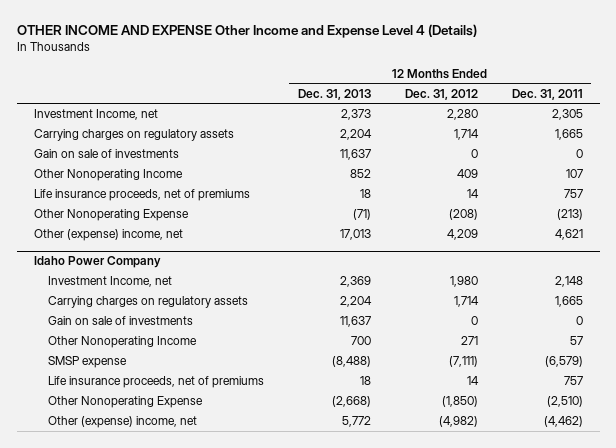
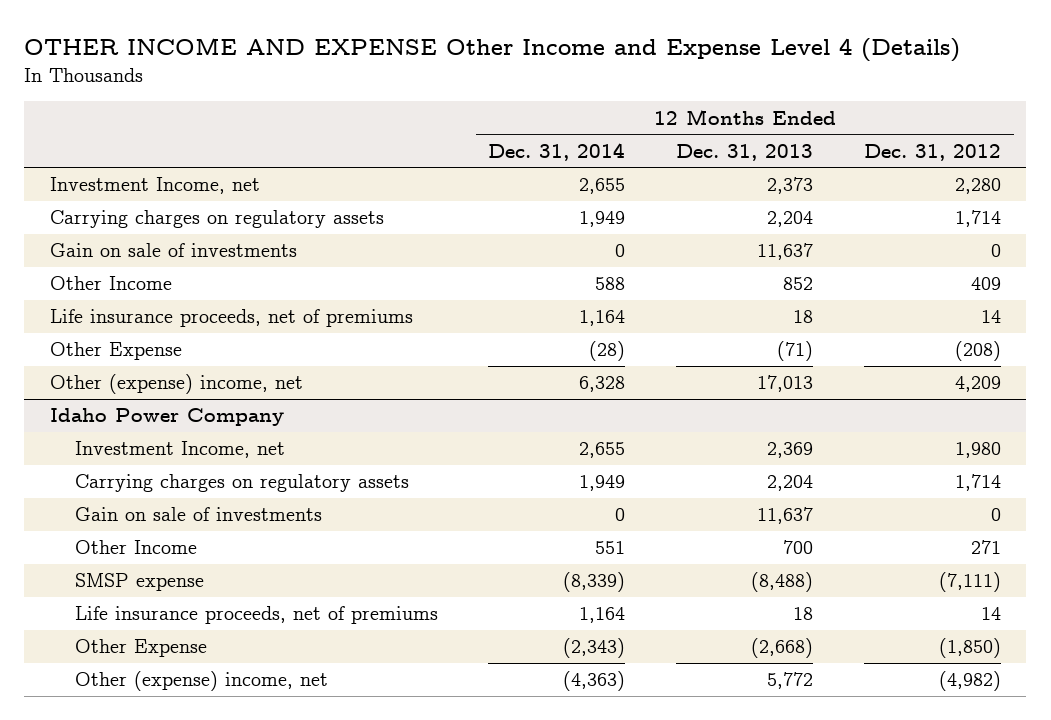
[511,88,583,100] Dec. 31, 2011 -> none
none -> [488,142,626,161] Dec. 31, 2014
[33,169,183,182] Other Nonoperating Income -> [49,276,172,291] Other Income
[33,209,189,222] Other Nonoperating Expense -> [49,342,182,361] Other Expense
[47,336,197,349] Other Nonoperating Income -> [74,540,197,555] Other Income
[47,396,203,409] Other Nonoperating Expense -> [74,639,207,658] Other Expense

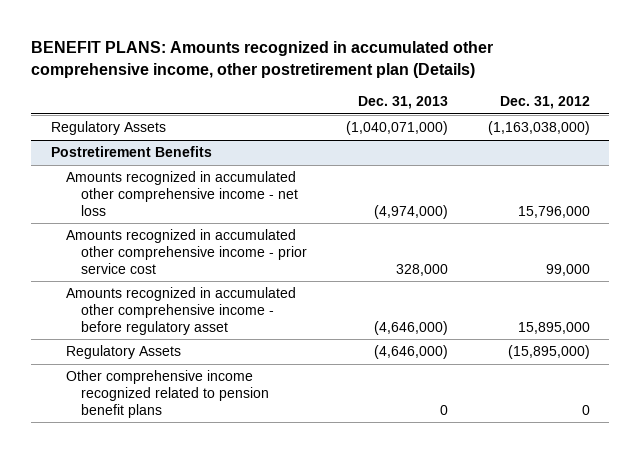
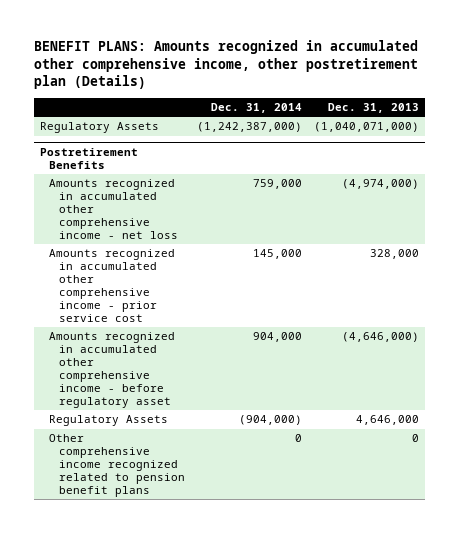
[499,96,590,110] Dec. 31, 2012 -> none
none -> [210,102,302,113] Dec. 31, 2014
[374,345,449,360] (4,646,000) -> [355,415,419,426] 4,646,000

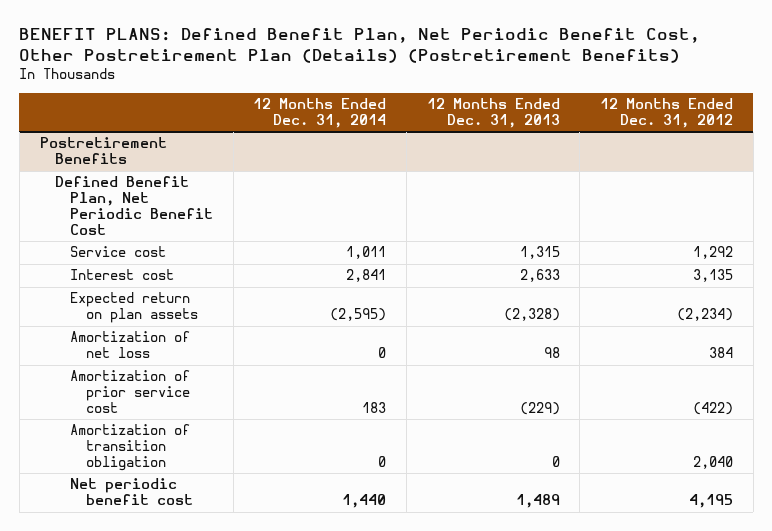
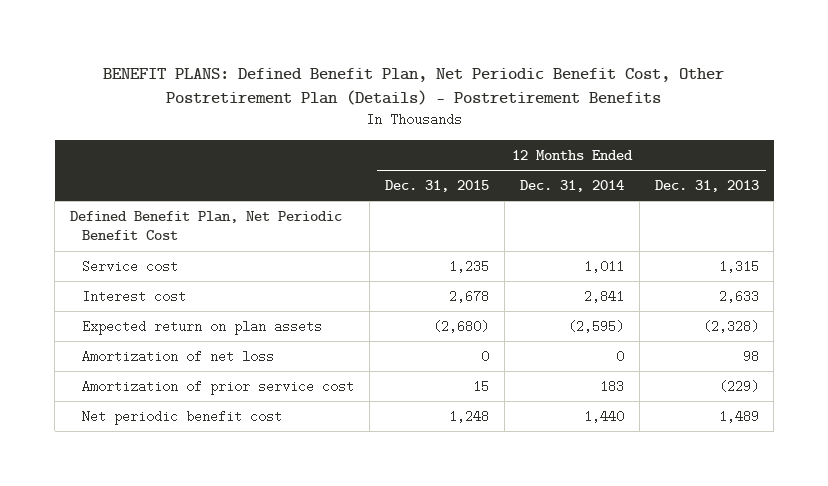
[19,28,701,64] BENEFIT PLANS: Defined Benefit Plan, Net Periodic Benefit Cost, Other Postretirement Plan (Details) (Postretirement Benefits) -> [103,67,725,106] BENEFIT PLANS: Defined Benefit Plan, Net Periodic Benefit Cost, Other Postretirement Plan (Details) - Postretirement Benefits
[599,98,733,129] 12 Months Ended Dec. 31, 2012 -> none
none -> [385,179,490,192] Dec. 31, 2015
[39,137,167,165] Postretirement Benefits -> none
[70,424,191,472] Amortization of transition obligation -> none

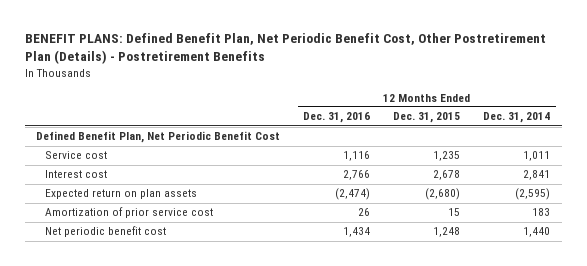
[654,179,759,192] Dec. 31, 2013 -> none
none -> [303,112,371,124] Dec. 31, 2016
[82,349,275,363] Amortization of net loss -> none

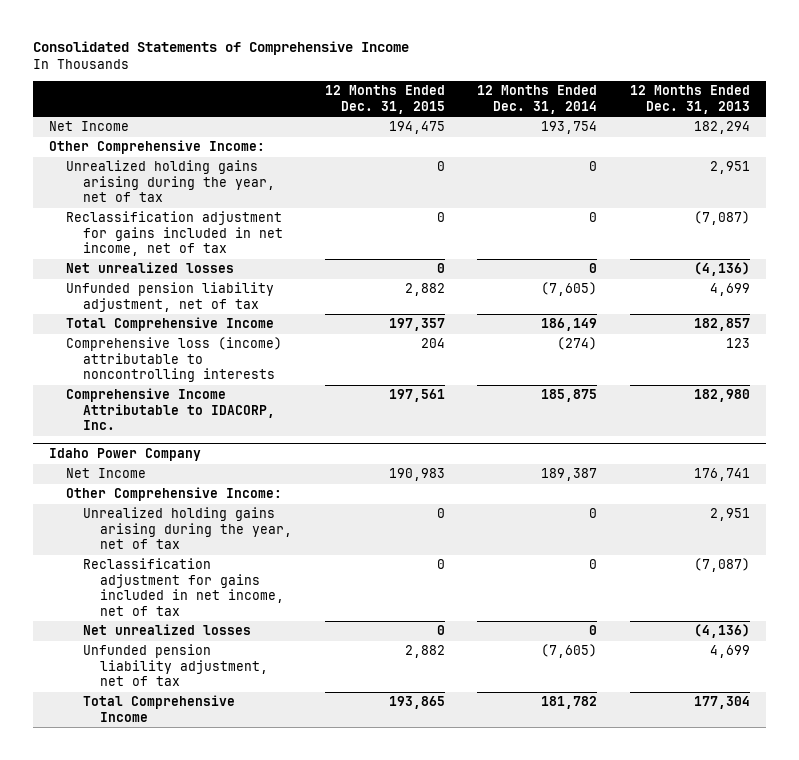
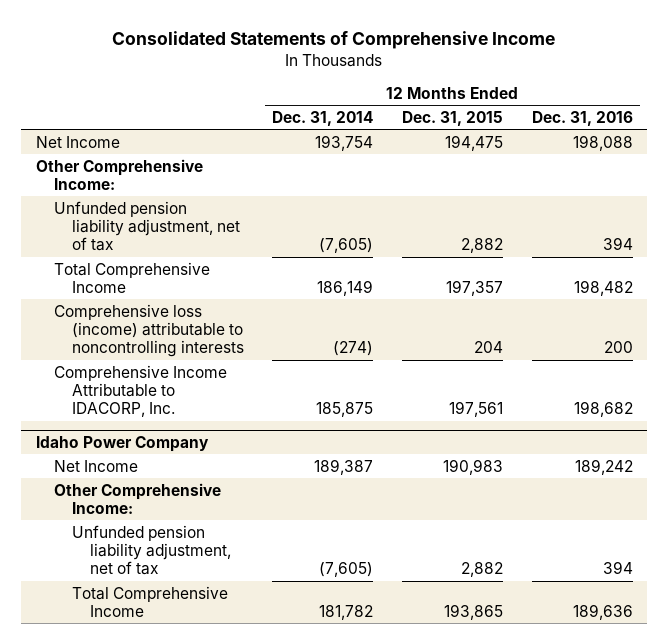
[630,85,751,114] 12 Months Ended Dec. 31, 2013 -> none
none -> [531,110,633,126] Dec. 31, 2016
[66,160,276,203] Unrealized holding gains arising during the year, net of tax -> none
[66,211,284,257] Reclassification adjustment for gains included in net income, net of tax -> none
[66,262,235,274] Net unrealized losses -> none
[83,507,293,550] Unrealized holding gains arising during the year, net of tax -> none
[83,558,285,616] Reclassification adjustment for gains included in net income, net of tax -> none
[83,624,252,636] Net unrealized losses -> none

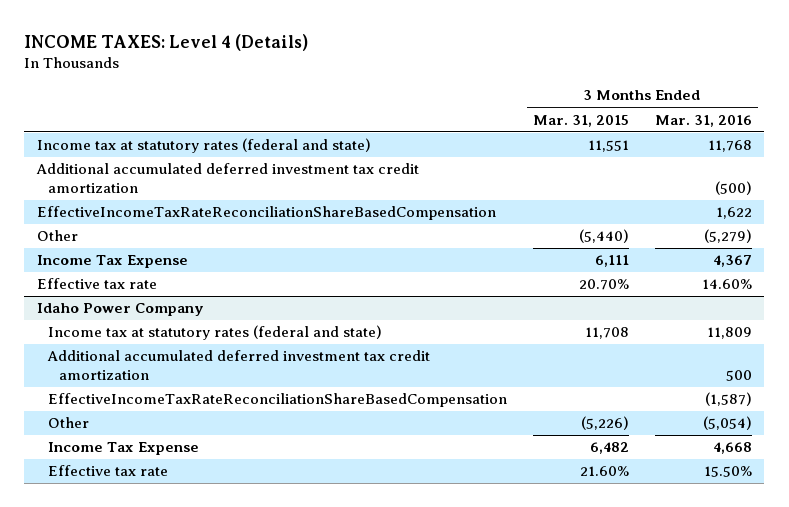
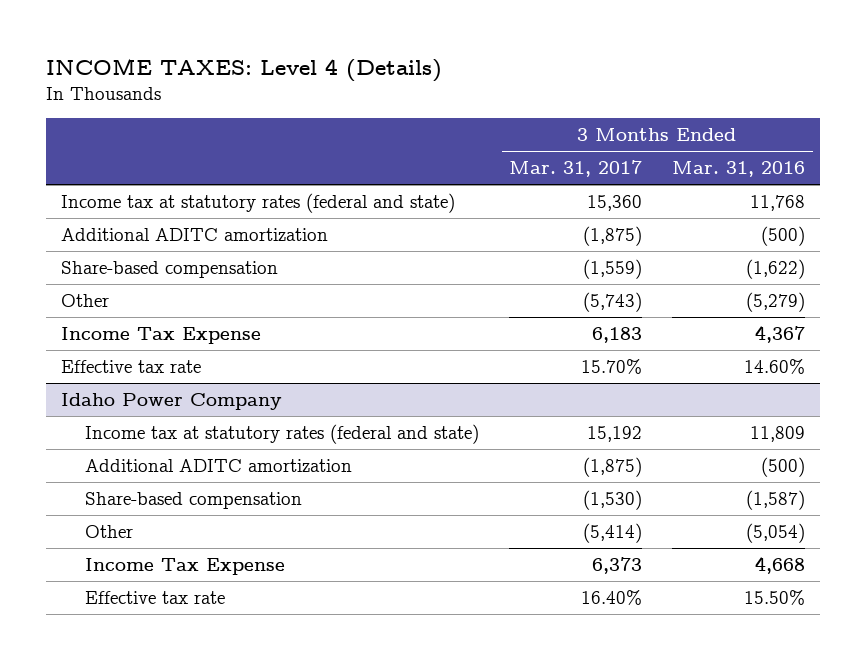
[532,114,629,127] Mar. 31, 2015 -> none
none -> [509,160,643,178] Mar. 31, 2017
[37,206,497,221] EffectiveIncomeTaxRateReconciliationShareBasedCompensation -> none
[36,163,420,193] Additional accumulated deferred investment tax credit amortization -> [60,227,328,241] Additional ADITC amortization
none -> [60,260,278,278] Share-based compensation
[47,350,431,380] Additional accumulated deferred investment tax credit amortization -> [85,458,353,472] Additional ADITC amortization
[725,369,752,381] 500 -> [761,456,806,477] (500)
[48,393,508,408] EffectiveIncomeTaxRateReconciliationShareBasedCompensation -> [85,491,303,509] Share-based compensation

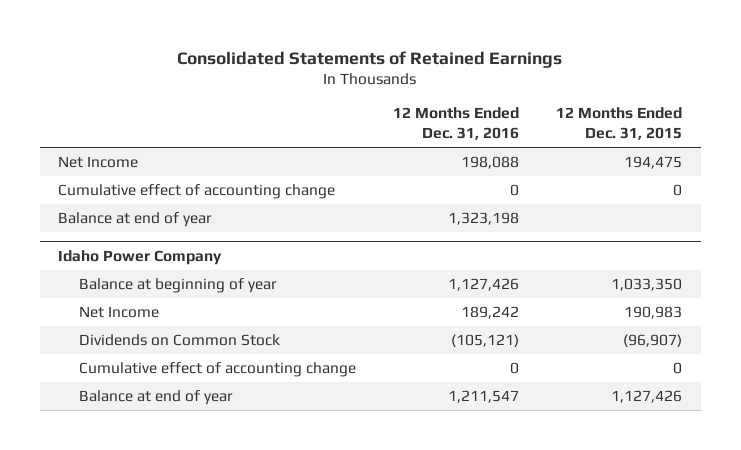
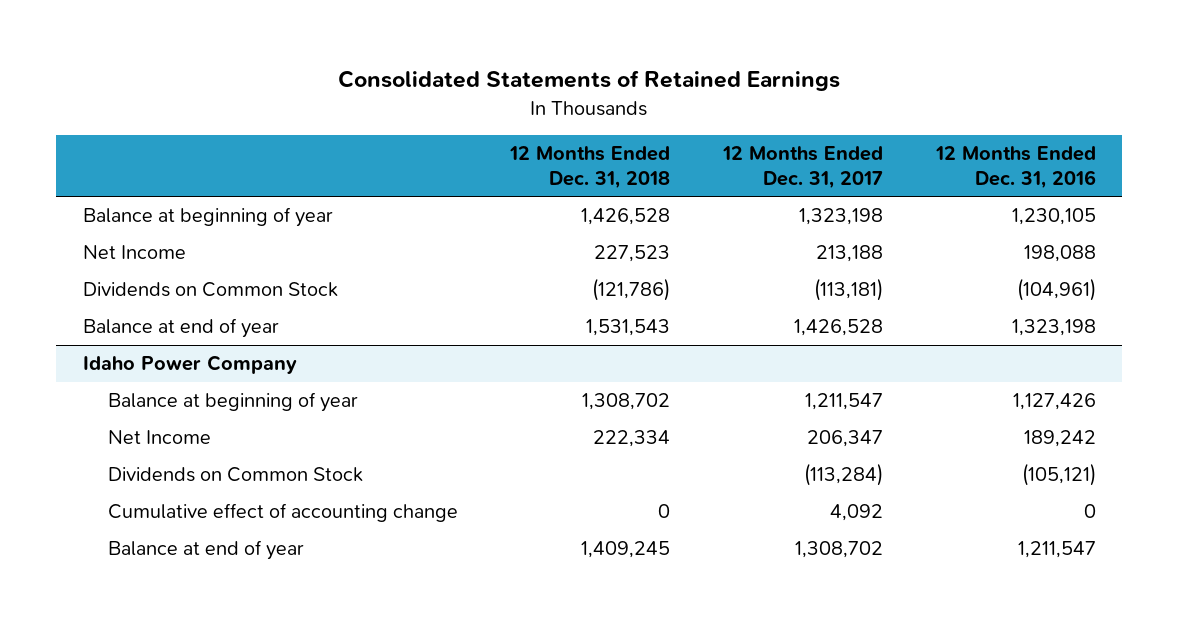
[556,107,683,141] 12 Months Ended Dec. 31, 2015 -> none
none -> [509,145,671,189] 12 Months Ended Dec. 31, 2018
none -> [722,145,884,189] 12 Months Ended Dec. 31, 2017
none -> [82,207,333,228] Balance at beginning of year
[58,183,336,199] Cumulative effect of accounting change -> none
none -> [82,282,338,298] Dividends on Common Stock

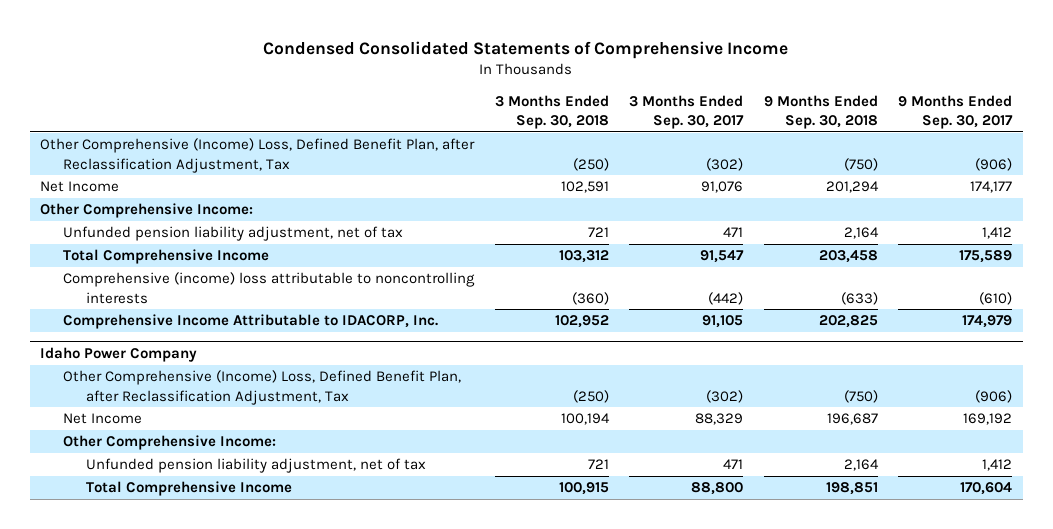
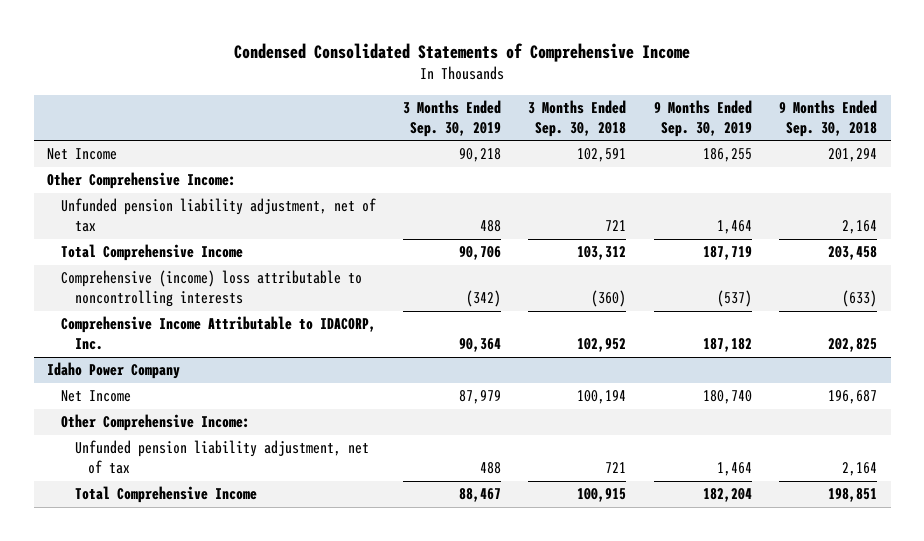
[629,94,745,130] 3 Months Ended Sep. 30, 2017 -> none
[898,94,1014,130] 9 Months Ended Sep. 30, 2017 -> none
none -> [403,100,502,137] 3 Months Ended Sep. 30, 2019
none -> [653,100,752,137] 9 Months Ended Sep. 30, 2019
[40,138,476,173] Other Comprehensive (Income) Loss, Defined Benefit Plan, after Reclassification Adjustment, Tax -> none
[62,370,461,405] Other Comprehensive (Income) Loss, Defined Benefit Plan, after Reclassification Adjustment, Tax -> none

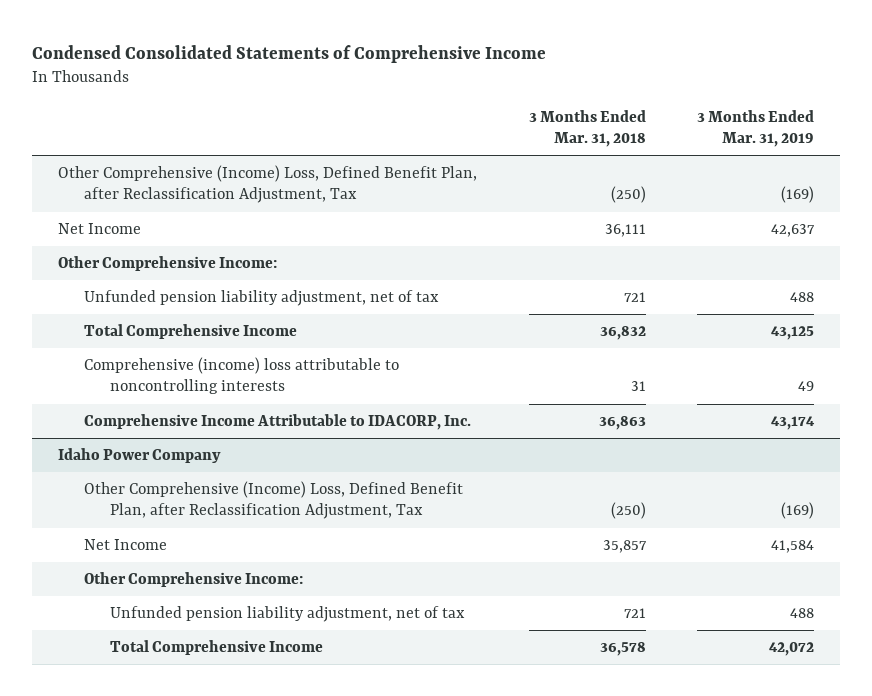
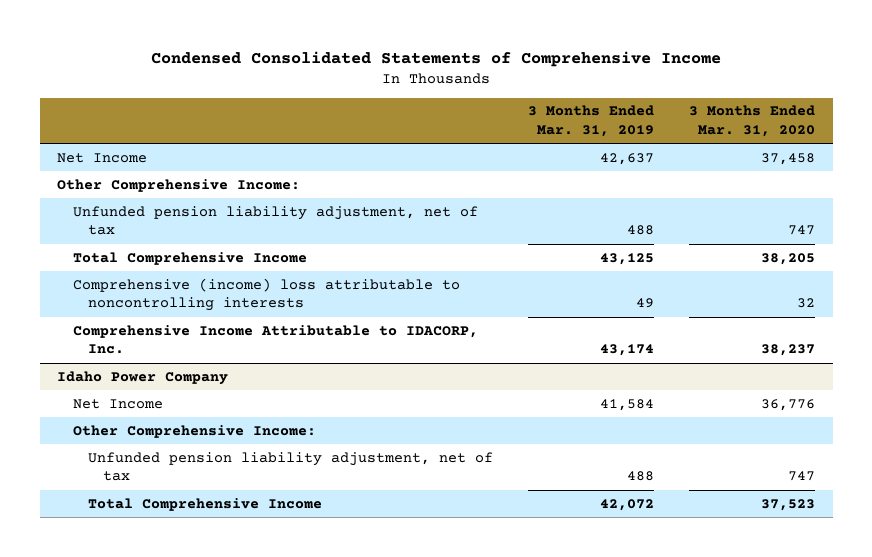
[528,109,646,147] 3 Months Ended Mar. 31, 2018 -> none
none -> [689,105,816,137] 3 Months Ended Mar. 31, 2020
[57,165,477,204] Other Comprehensive (Income) Loss, Defined Benefit Plan, after Reclassification Adjustment, Tax -> none
[84,481,464,520] Other Comprehensive (Income) Loss, Defined Benefit Plan, after Reclassification Adjustment, Tax -> none

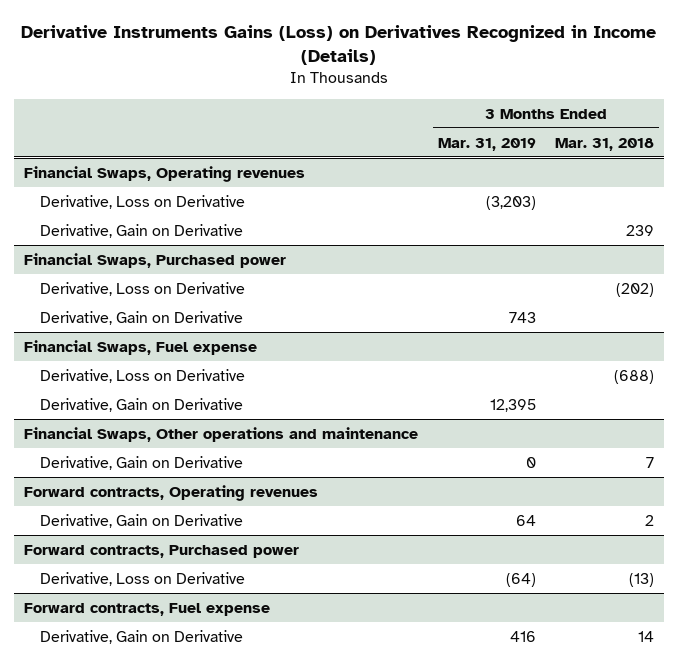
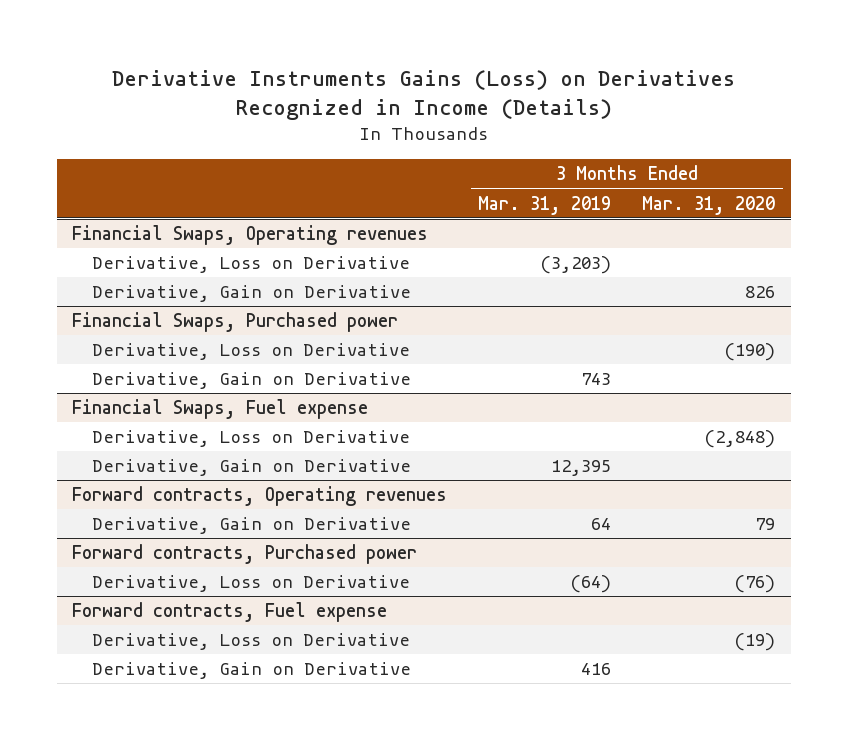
[555,137,655,151] Mar. 31, 2018 -> none
none -> [642,195,776,215] Mar. 31, 2020
[23,426,418,442] Financial Swaps, Other operations and maintenance -> none
[40,455,244,470] Derivative, Gain on Derivative -> none
none -> [91,633,410,651] Derivative, Loss on Derivative

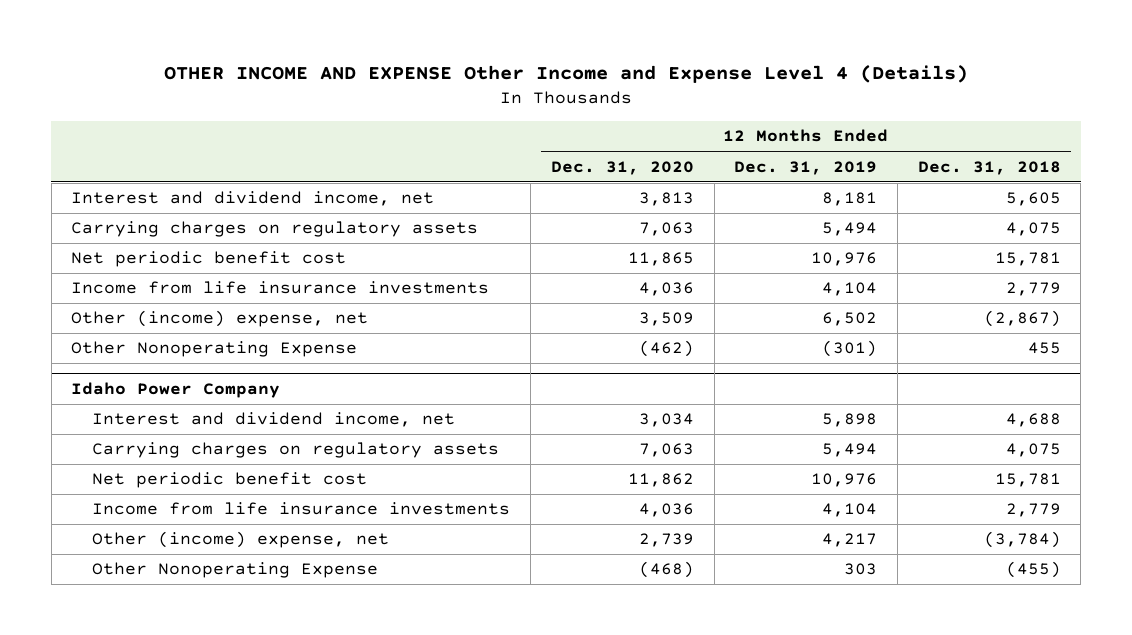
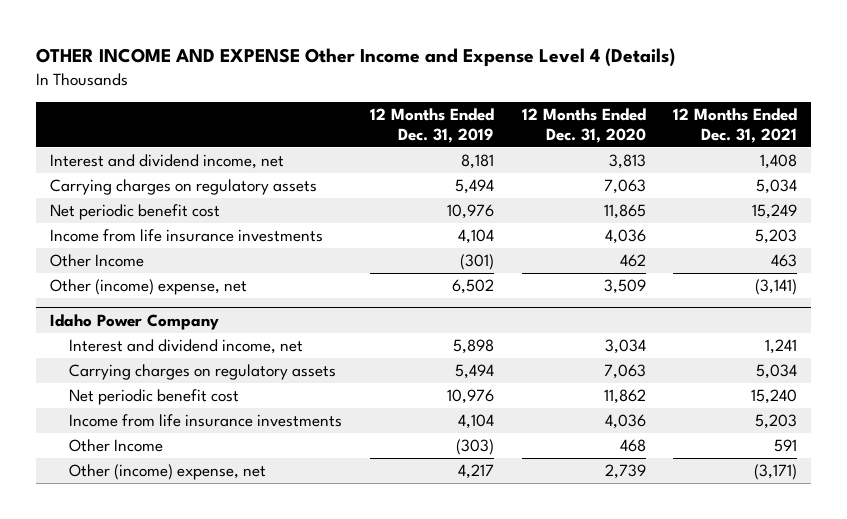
[917,160,1061,175] Dec. 31, 2018 -> none
none -> [673,108,798,144] 12 Months Ended Dec. 31, 2021
none -> [50,253,145,267] Other Income
[71,341,358,358] Other Nonoperating Expense -> none
none -> [69,438,164,452] Other Income
[92,562,379,579] Other Nonoperating Expense -> none

